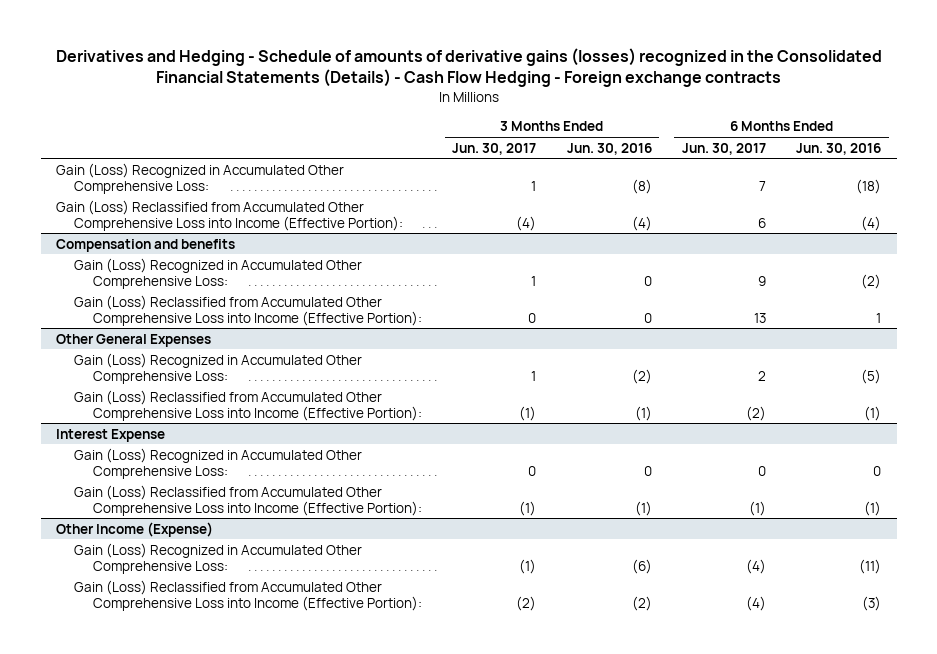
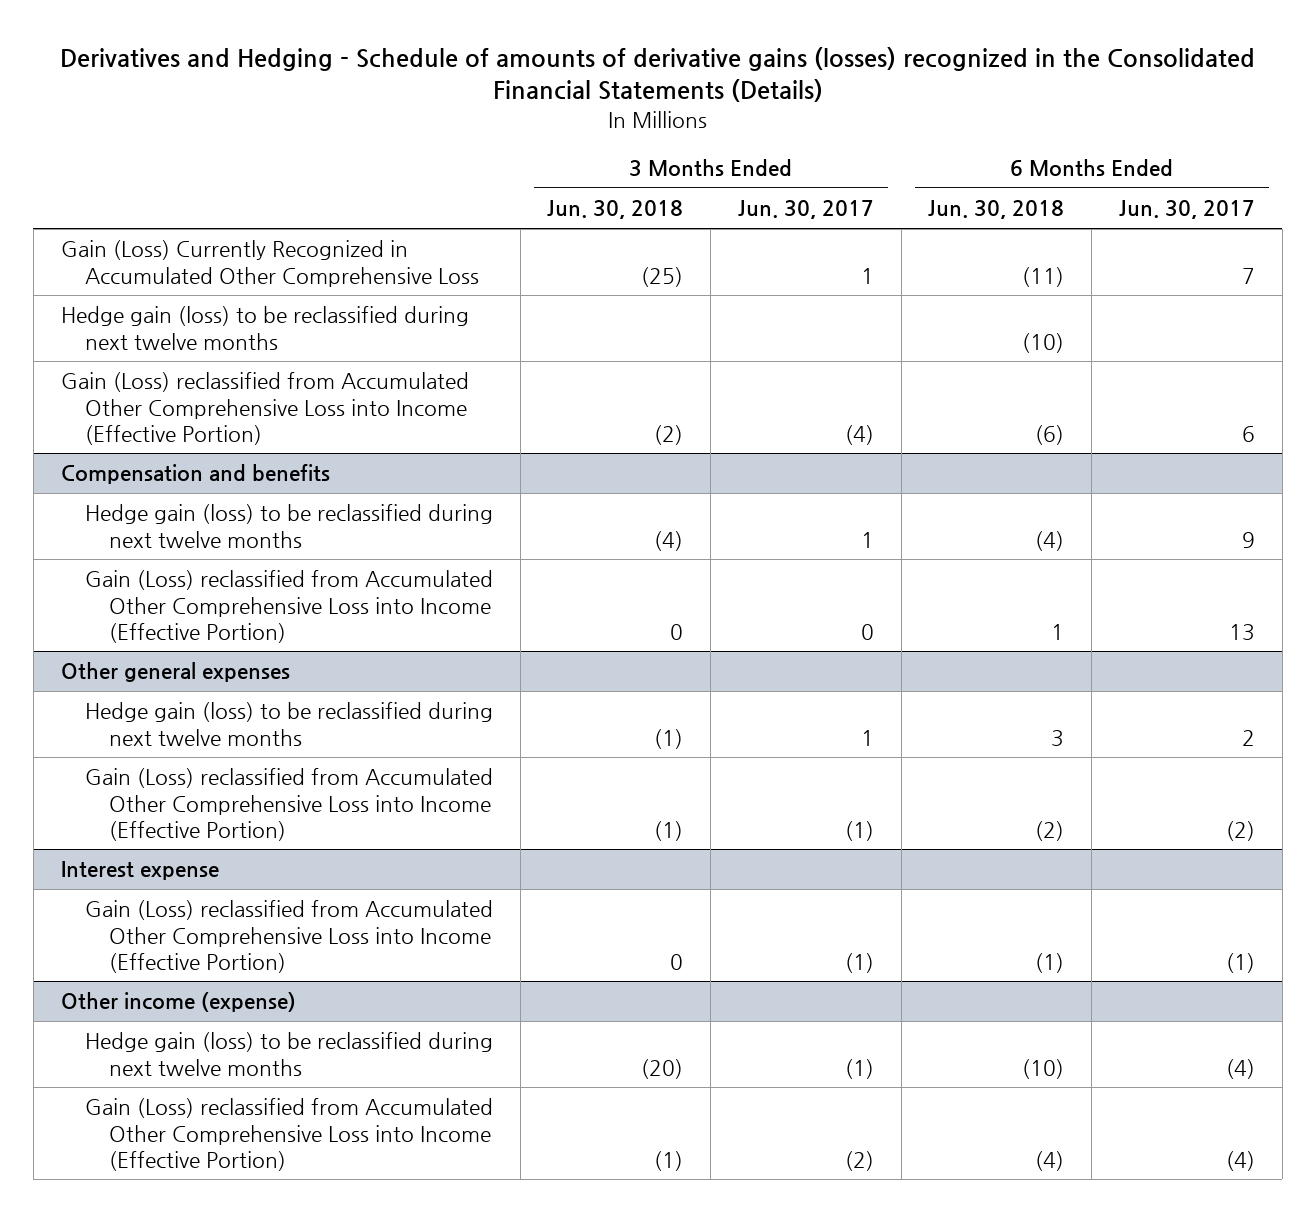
[55,48,882,88] Derivatives and Hedging - Schedule of amounts of derivative gains (losses) recognized in the Consolidated Financial Statements (Details) - Cash Flow Hedging - Foreign exchange contracts -> [59,46,1255,103] Derivatives and Hedging - Schedule of amounts of derivative gains (losses) recognized in the Consolidated Financial Statements (Details)
[566,142,652,155] Jun. 30, 2016 -> none
[796,142,882,155] Jun. 30, 2016 -> none
none -> [547,200,684,220] Jun. 30, 2018
none -> [928,200,1065,220] Jun. 30, 2018
[55,162,344,194] Gain (Loss) Recognized in Accumulated Other Comprehensive Loss: -> [60,240,479,287] Gain (Loss) Currently Recognized in Accumulated Other Comprehensive Loss
none -> [60,306,469,350] Hedge gain (loss) to be reclassified during next twelve months
[55,199,404,231] Gain (Loss) Reclassified from Accumulated Other Comprehensive Loss into Income (Effective Portion): -> [60,372,469,445] Gain (Loss) reclassified from Accumulated Other Comprehensive Loss into Income (Effective Portion)
[74,257,363,289] Gain (Loss) Recognized in Accumulated Other Comprehensive Loss: -> none
[74,352,363,384] Gain (Loss) Recognized in Accumulated Other Comprehensive Loss: -> none
[74,447,363,479] Gain (Loss) Recognized in Accumulated Other Comprehensive Loss: -> none
[74,542,363,574] Gain (Loss) Recognized in Accumulated Other Comprehensive Loss: -> none
none -> [84,504,493,548] Hedge gain (loss) to be reclassified during next twelve months
[74,294,422,326] Gain (Loss) Reclassified from Accumulated Other Comprehensive Loss into Income (Effective Portion): -> [84,570,493,643] Gain (Loss) reclassified from Accumulated Other Comprehensive Loss into Income (Effective Portion)
[55,333,211,347] Other General Expenses -> [60,662,290,683] Other general expenses
none -> [84,702,493,746] Hedge gain (loss) to be reclassified during next twelve months
[74,389,422,421] Gain (Loss) Reclassified from Accumulated Other Comprehensive Loss into Income (Effective Portion): -> [84,768,493,841] Gain (Loss) reclassified from Accumulated Other Comprehensive Loss into Income (Effective Portion)
[55,428,165,442] Interest Expense -> [60,861,219,881] Interest expense
[74,484,422,516] Gain (Loss) Reclassified from Accumulated Other Comprehensive Loss into Income (Effective Portion): -> [84,900,493,973] Gain (Loss) reclassified from Accumulated Other Comprehensive Loss into Income (Effective Portion)
[55,521,213,537] Other Income (Expense) -> [60,992,296,1013] Other income (expense)
none -> [84,1032,493,1076] Hedge gain (loss) to be reclassified during next twelve months
[74,579,422,611] Gain (Loss) Reclassified from Accumulated Other Comprehensive Loss into Income (Effective Portion): -> [84,1098,493,1171] Gain (Loss) reclassified from Accumulated Other Comprehensive Loss into Income (Effective Portion)

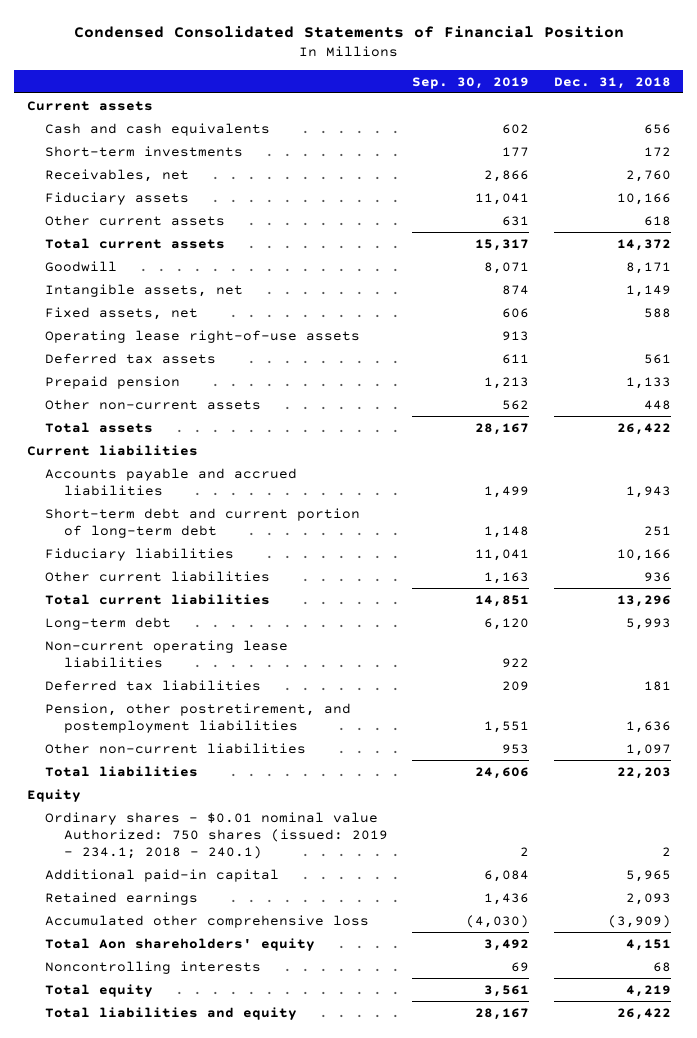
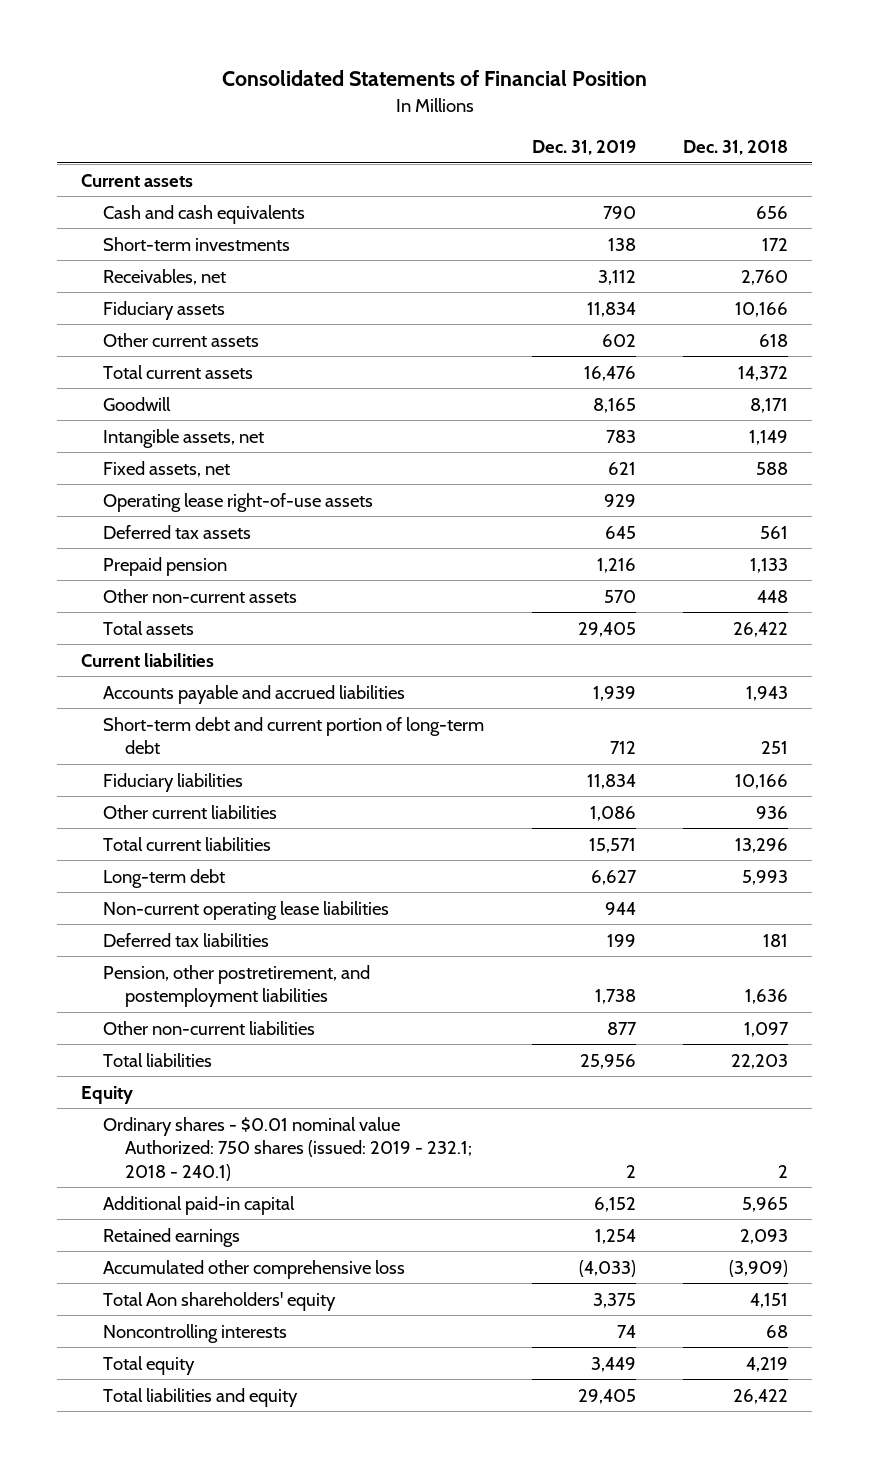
[73,25,624,38] Condensed Consolidated Statements of Financial Position -> [221,70,647,87] Consolidated Statements of Financial Position
[412,76,530,89] Sep. 30, 2019 -> none
none -> [531,140,636,156] Dec. 31, 2019
[45,811,388,860] Ordinary shares - $0.01 nominal value Authorized: 750 shares (issued: 2019 - 234.1; 2018 - 240.1) -> [102,1116,472,1181] Ordinary shares - $0.01 nominal value Authorized: 750 shares (issued: 2019 - 232.1; 2018 - 240.1)

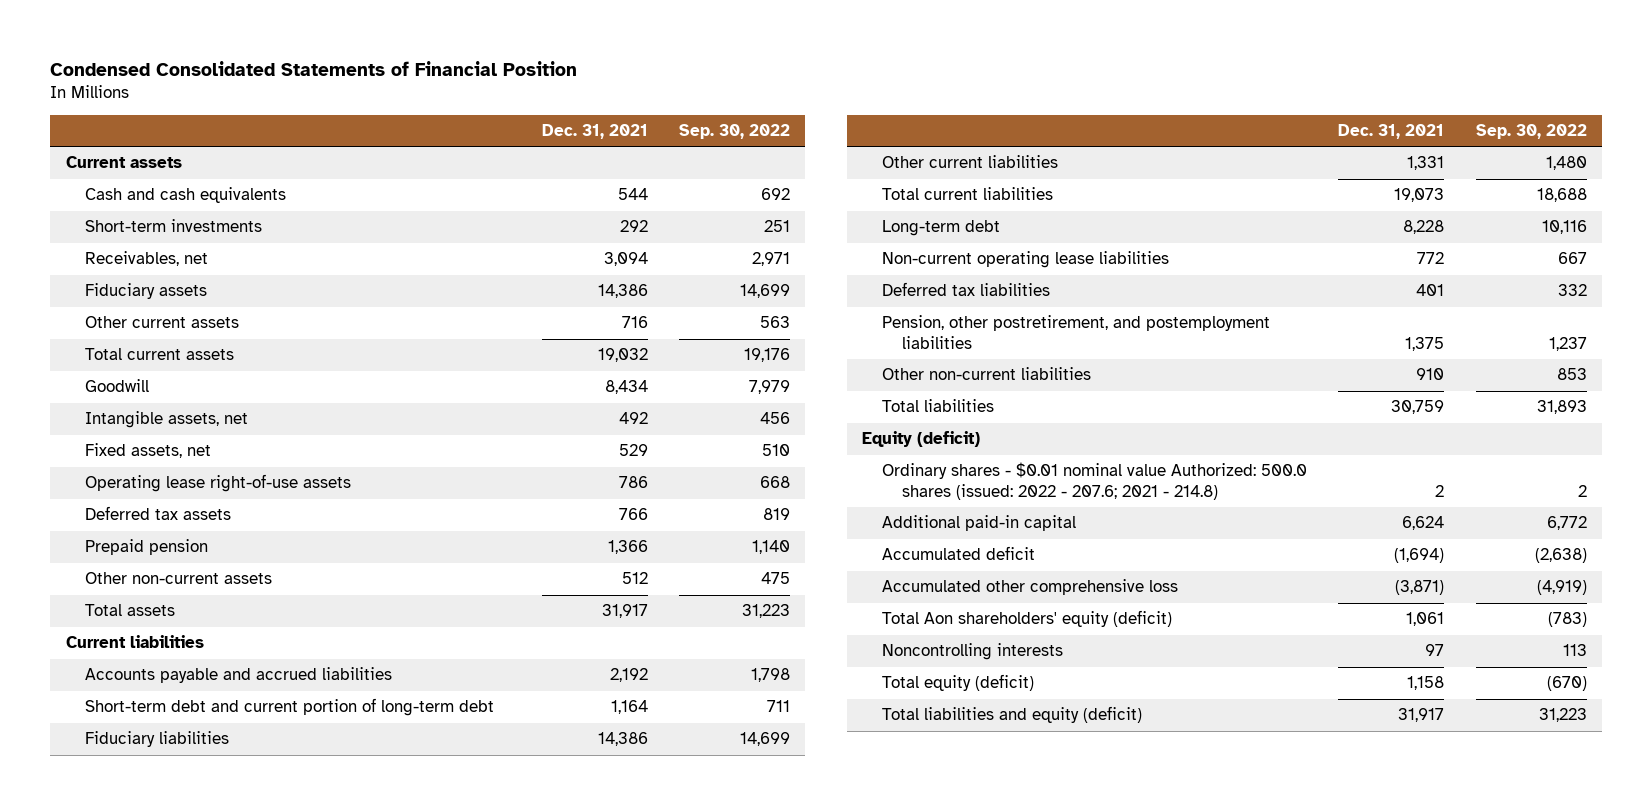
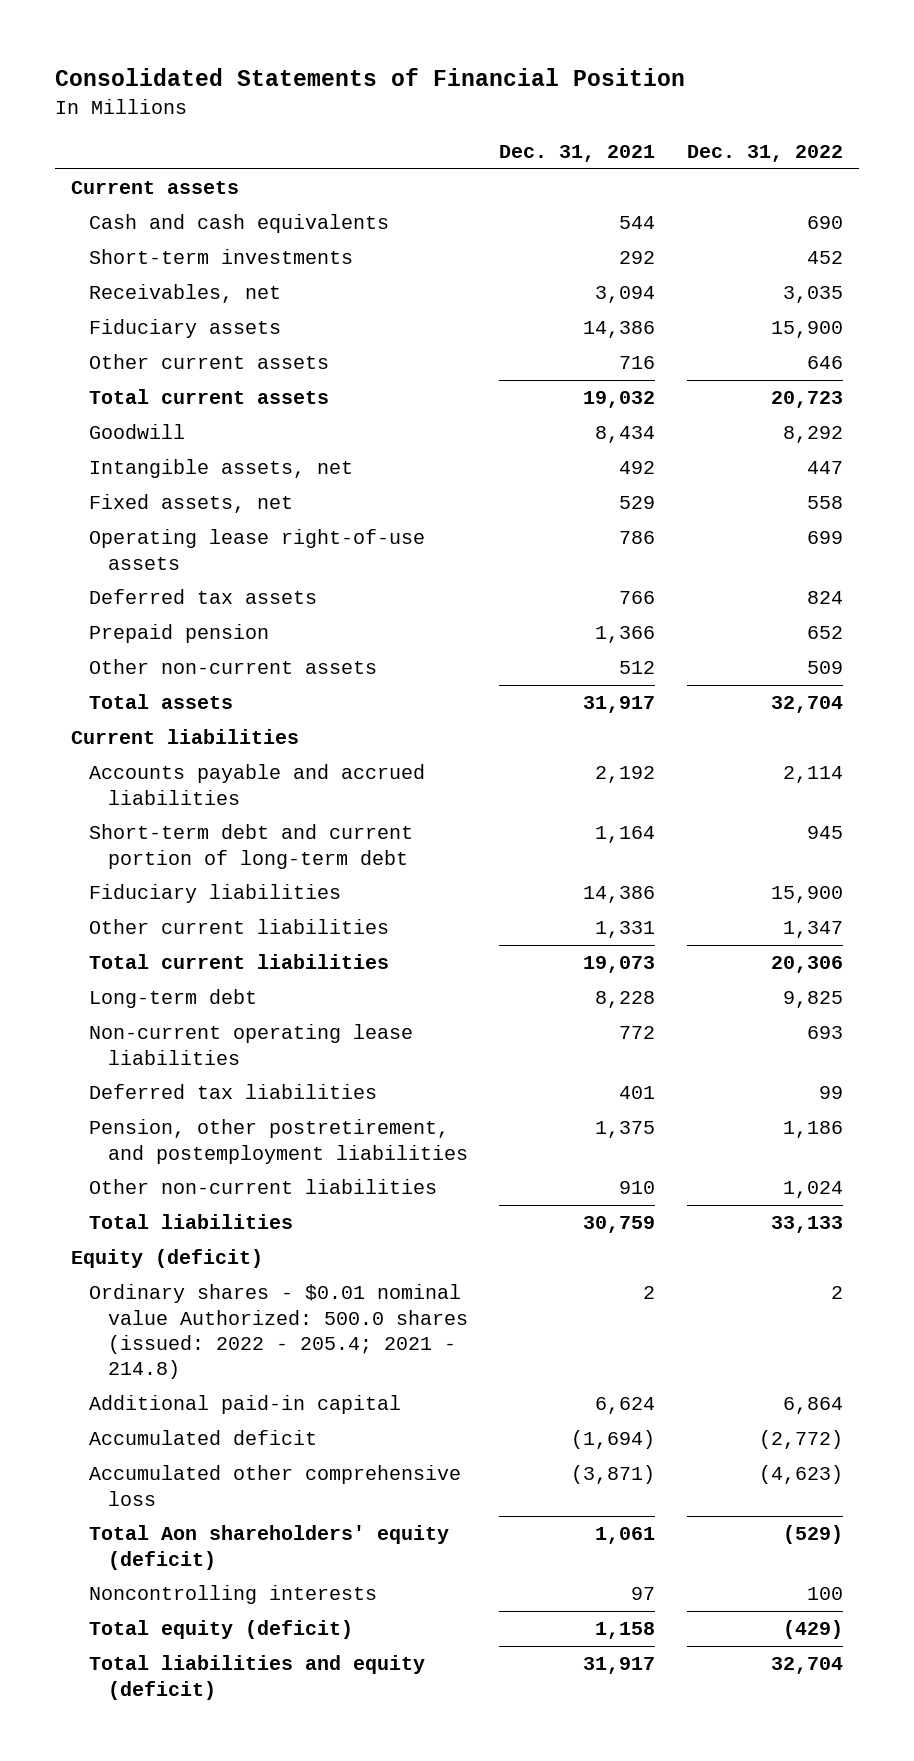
[49,60,577,76] Condensed Consolidated Statements of Financial Position -> [55,68,686,87] Consolidated Statements of Financial Position
[678,124,790,140] Sep. 30, 2022 -> none
none -> [687,144,844,162] Dec. 31, 2022
[882,462,1308,500] Ordinary shares - $0.01 nominal value Authorized: 500.0 shares (issued: 2022 - 207.6; 2021 - 214.8) -> [89,1284,468,1380] Ordinary shares - $0.01 nominal value Authorized: 500.0 shares (issued: 2022 - 205.4; 2021 - 214.8)

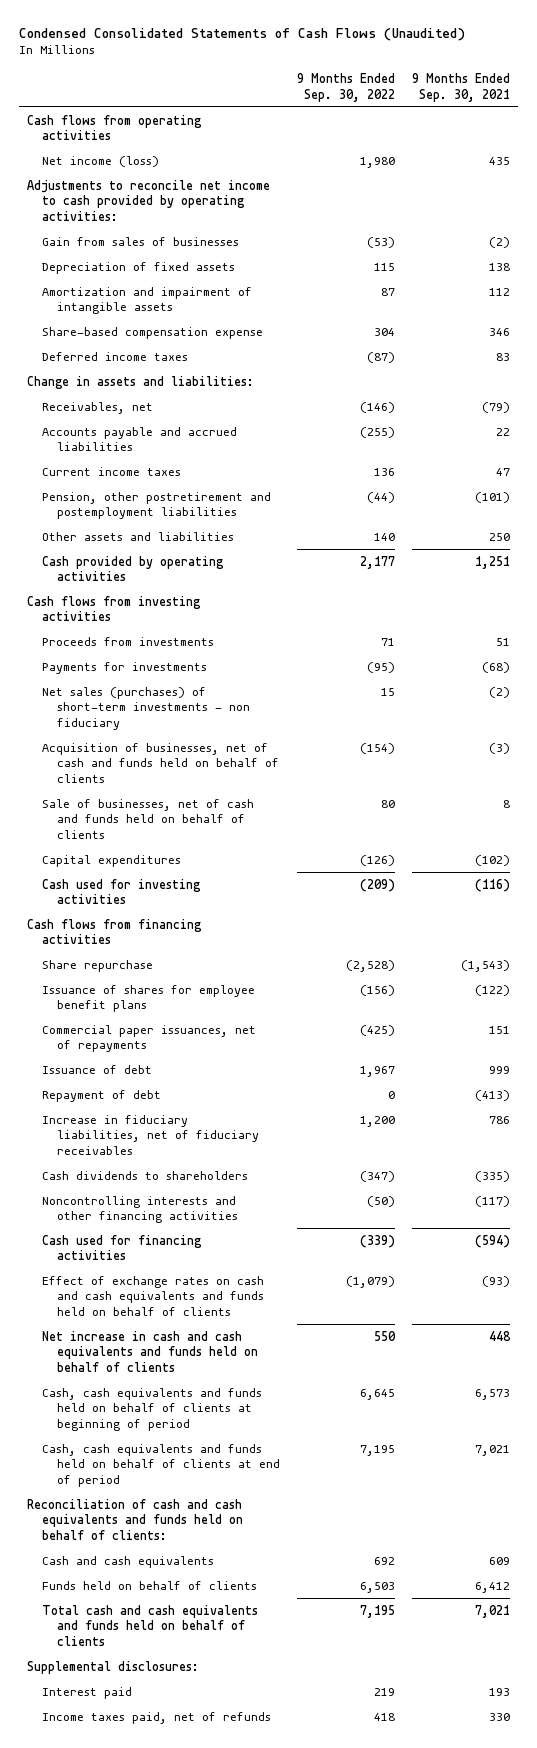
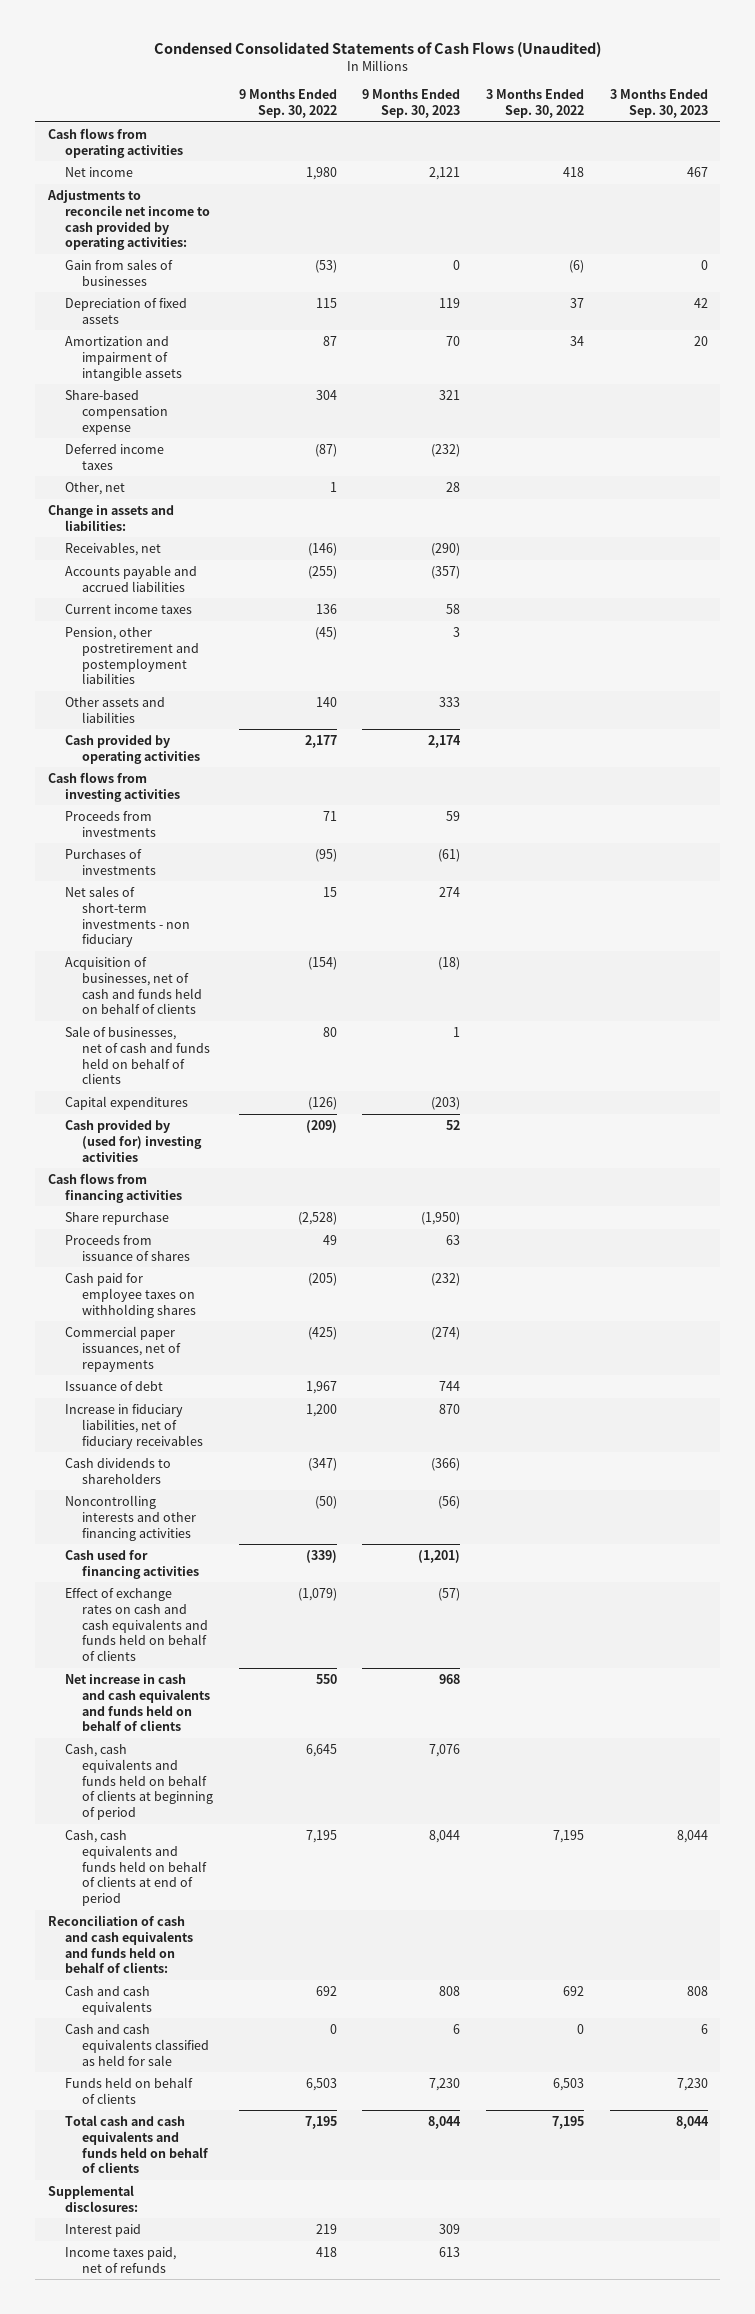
[411,73,510,102] 9 Months Ended Sep. 30, 2021 -> none
none -> [362,89,461,119] 9 Months Ended Sep. 30, 2023
none -> [485,89,584,119] 3 Months Ended Sep. 30, 2022
none -> [609,89,708,119] 3 Months Ended Sep. 30, 2023
[41,155,159,167] Net income (loss) -> [64,166,133,177] Net income
none -> [64,481,125,495] Other, net
[366,491,395,503] (44) -> [314,626,337,640] (45)
[41,661,207,674] Payments for investments -> [64,848,157,875] Purchases of investments
[41,686,250,730] Net sales (purchases) of short-term investments - non fiduciary -> [64,885,191,948] Net sales of short-term investments - non fiduciary
[41,878,201,905] Cash used for investing activities -> [64,1119,203,1162] Cash provided by (used for) investing activities
none -> [64,1234,191,1261] Proceeds from issuance of shares
[41,984,255,1013] Issuance of shares for employee benefit plans -> [64,1272,197,1318] Cash paid for employee taxes on withholding shares
[359,984,395,996] (156) -> [307,1272,337,1286] (205)
[41,1089,161,1102] Repayment of debt -> none
none -> [64,2023,210,2066] Cash and cash equivalents classified as held for sale

